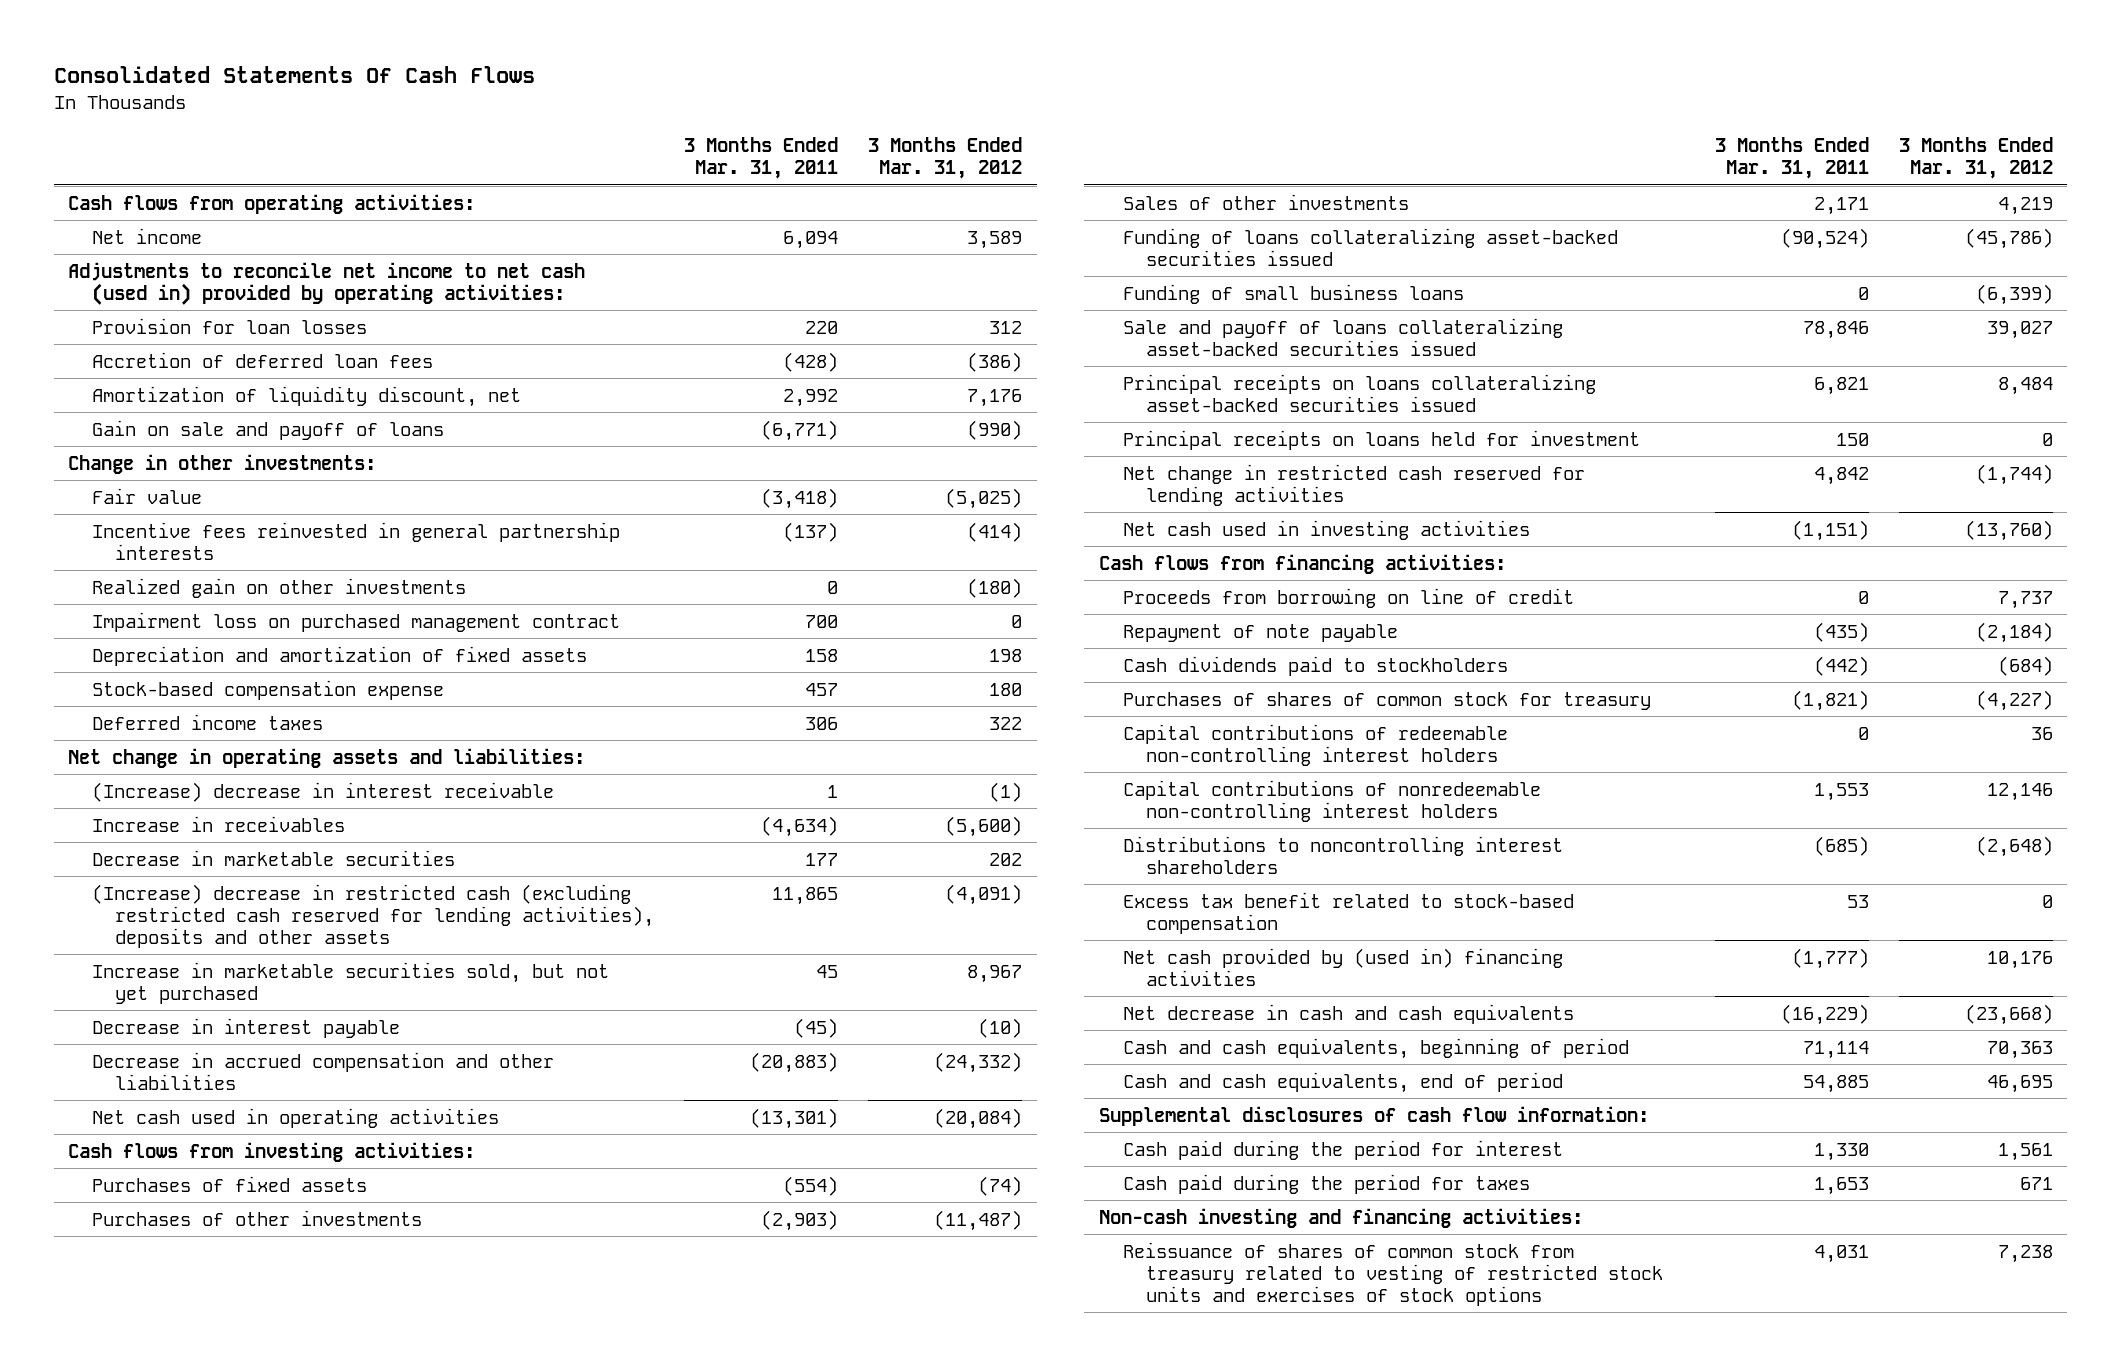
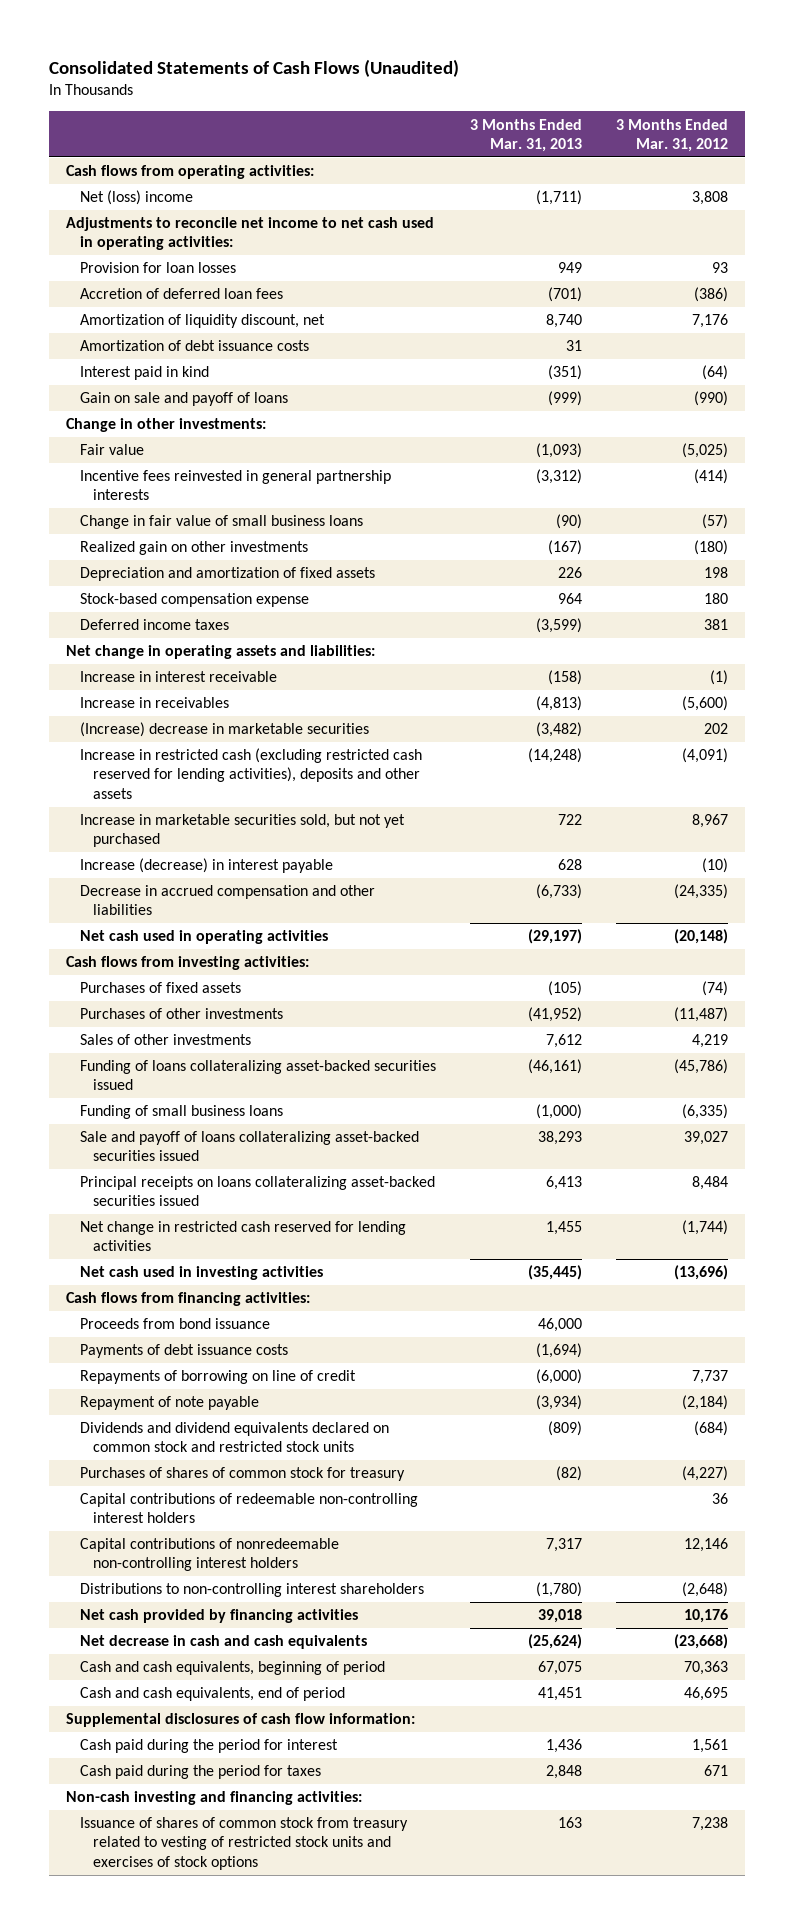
[53,66,535,84] Consolidated Statements Of Cash Flows -> [48,58,459,77] Consolidated Statements of Cash Flows (Unaudited)
[683,137,838,180] 3 Months Ended Mar. 31, 2011 -> none
none -> [469,118,582,152] 3 Months Ended Mar. 31, 2013
[91,227,202,244] Net income -> [79,190,193,206] Net (loss) income
[966,230,1022,249] 3,589 -> [691,191,728,206] 3,808
[68,261,586,305] Adjustments to reconcile net income to net cash (used in) provided by operating activities: -> [65,217,434,251] Adjustments to reconcile net income to net cash used in operating activities:
[988,320,1022,334] 312 -> [711,262,728,274] 93
none -> [79,340,309,352] Amortization of debt issuance costs
none -> [79,366,209,381] Interest paid in kind
none -> [79,515,363,530] Change in fair value of small business loans
[91,611,620,632] Impairment loss on purchased management contract -> none
[988,716,1022,730] 322 -> [703,619,728,631] 381
[91,781,554,802] (Increase) decrease in interest receivable -> [79,671,277,683] Increase in interest receivable
[91,849,455,866] Decrease in marketable securities -> [79,722,369,738] (Increase) decrease in marketable securities
[91,883,655,949] (Increase) decrease in restricted cash (excluding restricted cash reserved for lending activities), deposits and other assets -> [79,748,422,799] Increase in restricted cash (excluding restricted cash reserved for lending activities), deposits and other assets
[91,1017,400,1038] Decrease in interest payable -> [79,858,333,874] Increase (decrease) in interest payable
[933,1051,1022,1073] (24,332) -> [673,884,728,900] (24,335)
[933,1107,1022,1129] (20,084) -> [673,929,728,945] (20,148)
[1975,283,2053,305] (6,399) -> [681,1104,728,1120] (6,335)
[1122,429,1640,450] Principal receipts on loans held for investment -> none
[1964,519,2053,541] (13,760) -> [673,1265,728,1281] (13,696)
none -> [79,1318,270,1330] Proceeds from bond issuance
none -> [79,1344,288,1359] Payments of debt issuance costs
[1122,587,1574,608] Proceeds from borrowing on line of credit -> [79,1370,356,1385] Repayments of borrowing on line of credit
[1122,655,1508,676] Cash dividends paid to stockholders -> [79,1422,389,1453] Dividends and dividend equivalents declared on common stock and restricted stock units
[1122,891,1574,934] Excess tax benefit related to stock-based compensation -> none
[1122,835,1563,874] Distributions to noncontrolling interest shareholders -> [79,1583,424,1598] Distributions to non-controlling interest shareholders
[1122,947,1563,986] Net cash provided by (used in) financing activities -> [79,1609,358,1624] Net cash provided by financing activities
[1122,1241,1664,1307] Reissuance of shares of common stock from treasury related to vesting of restricted stock units and exercises of stock options -> [79,1817,408,1870] Issuance of shares of common stock from treasury related to vesting of restricted stock units and exercises of stock options

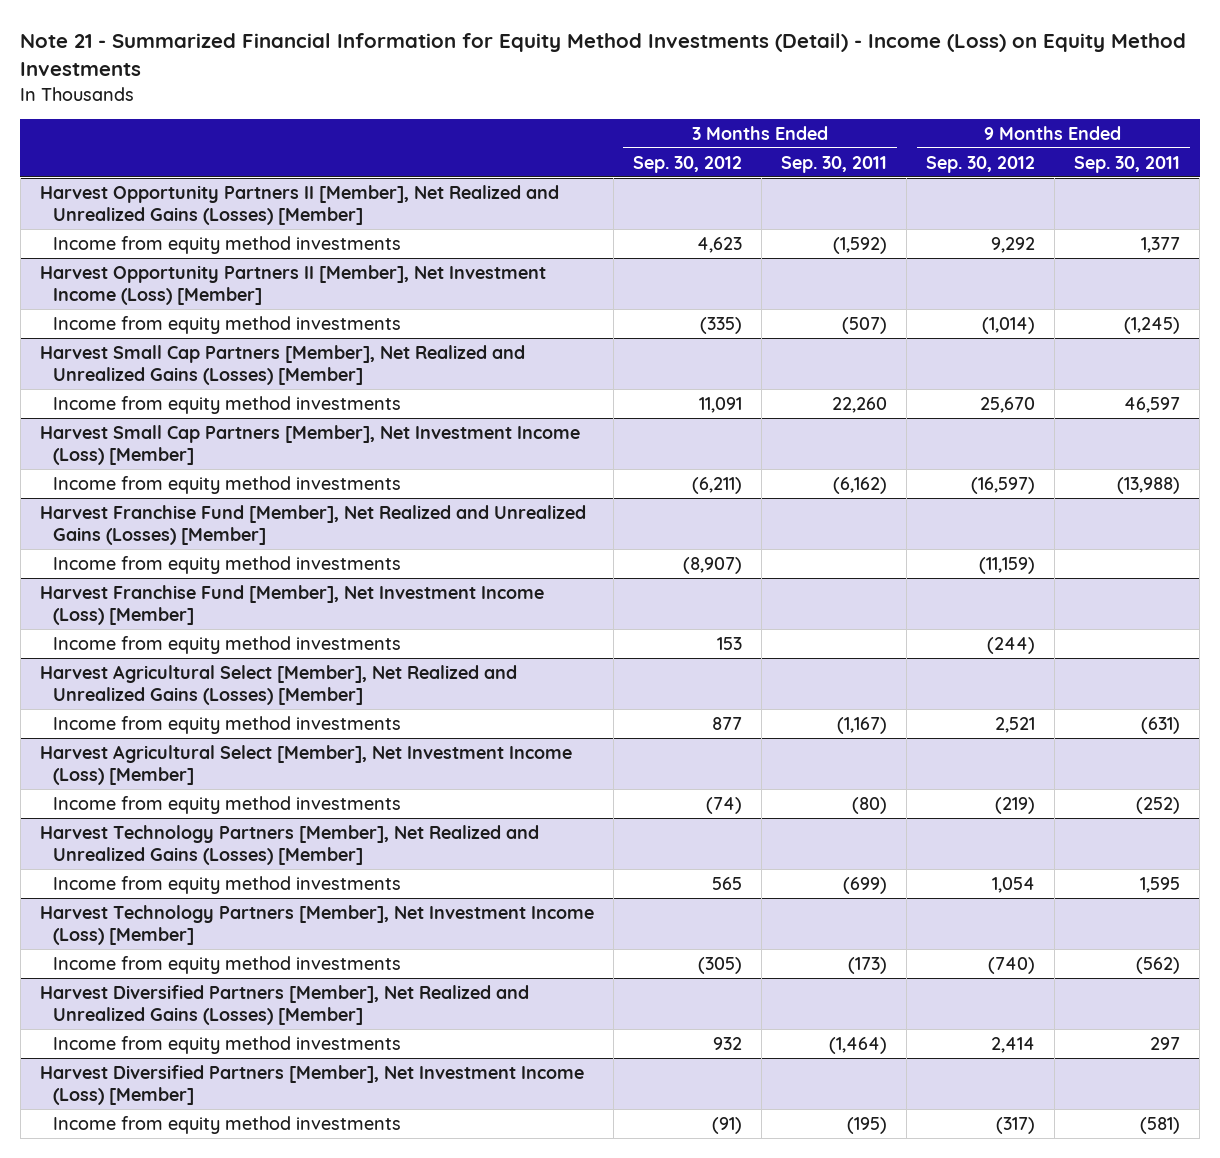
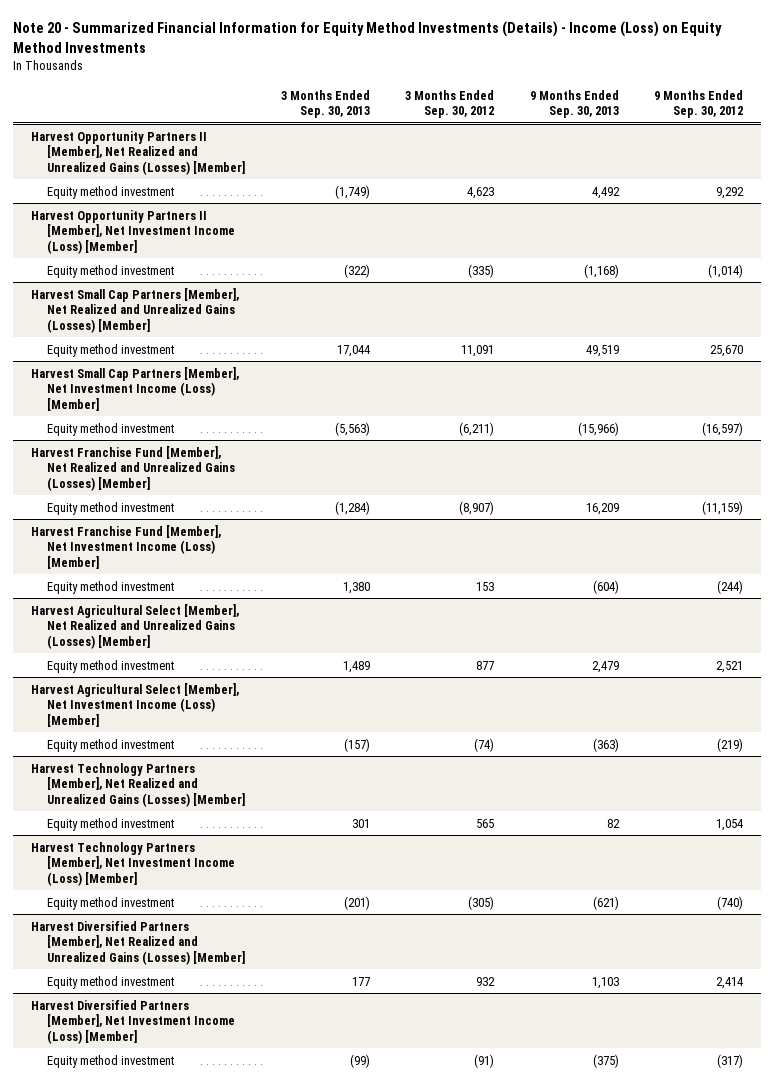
[20,33,1187,77] Note 21 - Summarized Financial Information for Equity Method Investments (Detail) - Income (Loss) on Equity Method Investments -> [13,21,723,53] Note 20 - Summarized Financial Information for Equity Method Investments (Details) - Income (Loss) on Equity Method Investments
[781,155,888,173] Sep. 30, 2011 -> none
[1074,155,1181,173] Sep. 30, 2011 -> none
none -> [280,89,370,119] 3 Months Ended Sep. 30, 2013
none -> [529,89,619,119] 9 Months Ended Sep. 30, 2013
[53,235,402,254] Income from equity method investments -> [47,185,175,199] Equity method investment
[53,315,402,334] Income from equity method investments -> [47,264,175,278] Equity method investment
[53,395,402,414] Income from equity method investments -> [47,343,175,357] Equity method investment
[53,475,402,494] Income from equity method investments -> [47,422,175,436] Equity method investment
[53,555,402,574] Income from equity method investments -> [47,501,175,515] Equity method investment
[53,635,402,654] Income from equity method investments -> [47,580,175,594] Equity method investment
[53,715,402,734] Income from equity method investments -> [47,659,175,673] Equity method investment
[53,795,402,814] Income from equity method investments -> [47,738,175,752] Equity method investment
[53,875,402,894] Income from equity method investments -> [47,817,175,831] Equity method investment
[53,955,402,974] Income from equity method investments -> [47,896,175,910] Equity method investment
[53,1035,402,1054] Income from equity method investments -> [47,975,175,989] Equity method investment
[53,1115,402,1134] Income from equity method investments -> [47,1054,175,1068] Equity method investment

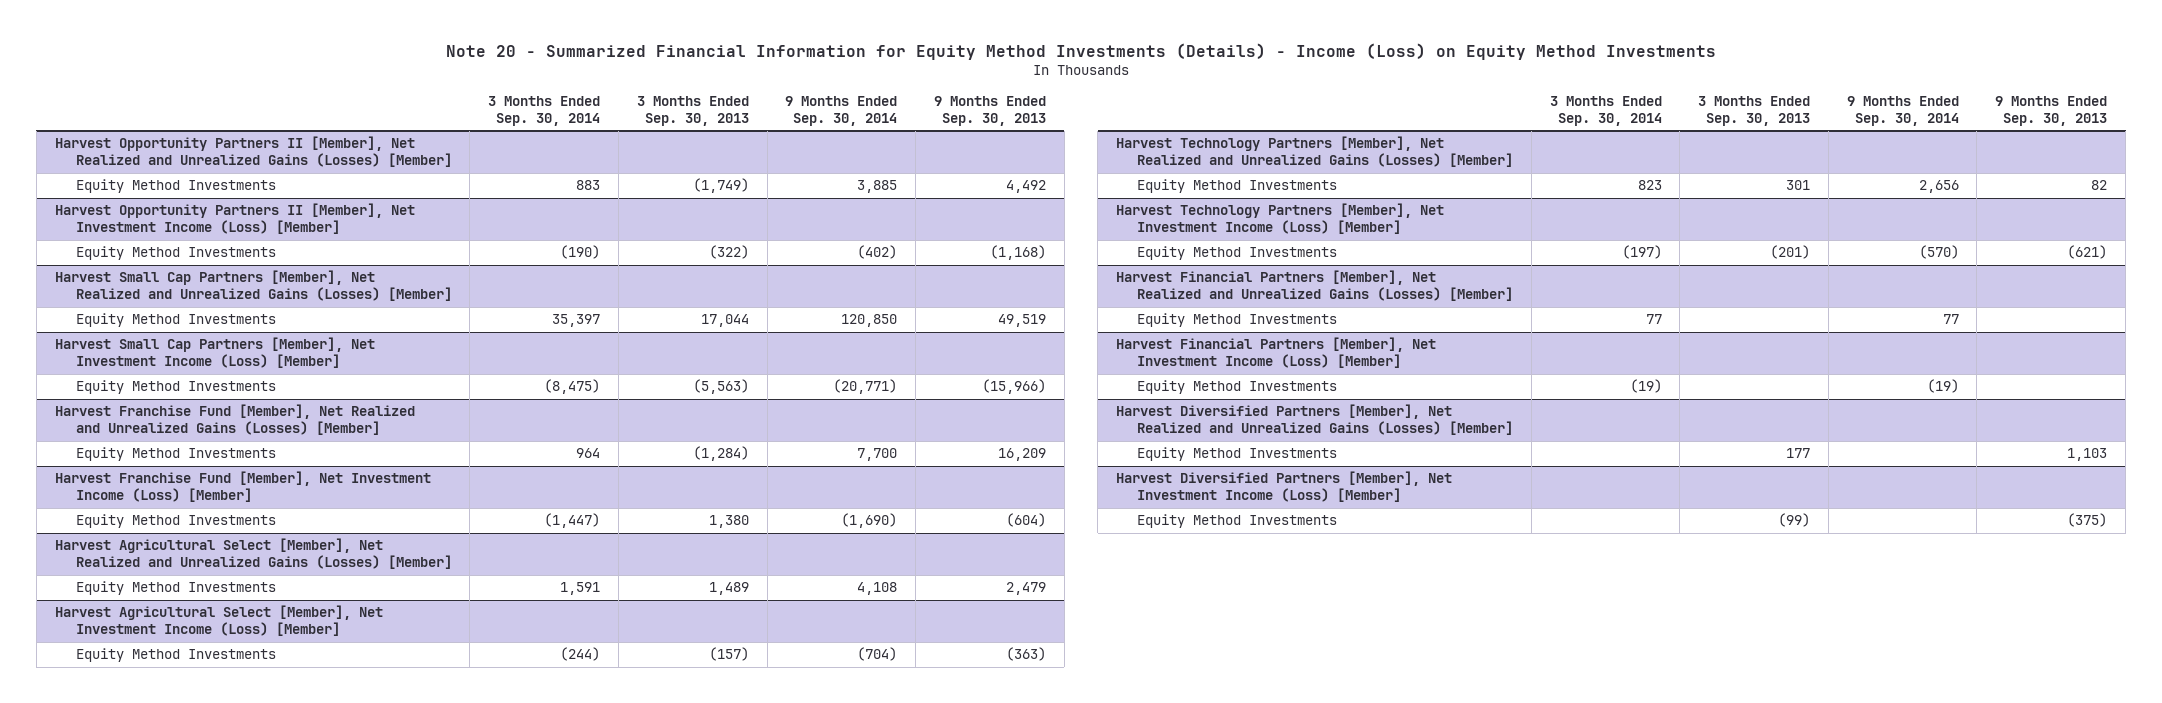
[405,89,495,119] 3 Months Ended Sep. 30, 2012 -> none
[654,89,744,119] 9 Months Ended Sep. 30, 2012 -> none
none -> [488,96,601,126] 3 Months Ended Sep. 30, 2014
none -> [785,96,898,126] 9 Months Ended Sep. 30, 2014
[47,185,175,199] Equity method investment -> [75,179,276,194] Equity Method Investments
[47,264,175,278] Equity method investment -> [75,246,276,261] Equity Method Investments
[47,343,175,357] Equity method investment -> [75,313,276,328] Equity Method Investments
[47,422,175,436] Equity method investment -> [75,380,276,395] Equity Method Investments
[47,501,175,515] Equity method investment -> [75,447,276,462] Equity Method Investments
[47,580,175,594] Equity method investment -> [75,514,276,529] Equity Method Investments
[47,659,175,673] Equity method investment -> [75,581,276,596] Equity Method Investments
[47,738,175,752] Equity method investment -> [75,648,276,663] Equity Method Investments
[47,817,175,831] Equity method investment -> [1136,179,1337,194] Equity Method Investments
[47,896,175,910] Equity method investment -> [1136,246,1337,261] Equity Method Investments
none -> [1116,270,1513,302] Harvest Financial Partners [Member], Net Realized and Unrealized Gains (Losses) [Member]
none -> [1136,313,1337,328] Equity Method Investments
none -> [1116,337,1437,369] Harvest Financial Partners [Member], Net Investment Income (Loss) [Member]
none -> [1136,380,1337,395] Equity Method Investments
[47,975,175,989] Equity method investment -> [1136,447,1337,462] Equity Method Investments
[47,1054,175,1068] Equity method investment -> [1136,514,1337,529] Equity Method Investments

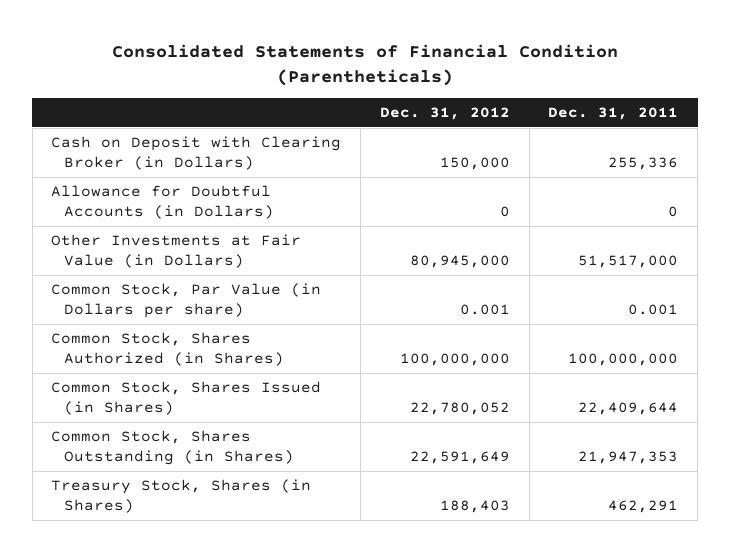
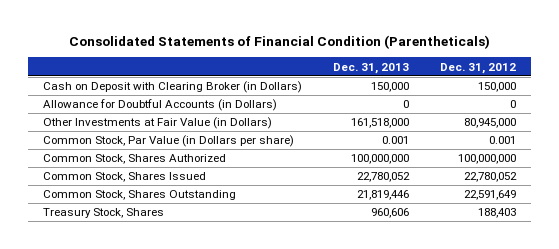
[548,106,679,120] Dec. 31, 2011 -> none
none -> [333,62,410,74] Dec. 31, 2013
[51,332,284,367] Common Stock, Shares Authorized (in Shares) -> [43,154,227,165] Common Stock, Shares Authorized
[51,381,322,416] Common Stock, Shares Issued (in Shares) -> [43,172,207,183] Common Stock, Shares Issued
[51,430,294,466] Common Stock, Shares Outstanding (in Shares) -> [43,190,237,201] Common Stock, Shares Outstanding
[51,479,312,514] Treasury Stock, Shares (in Shares) -> [43,208,165,219] Treasury Stock, Shares

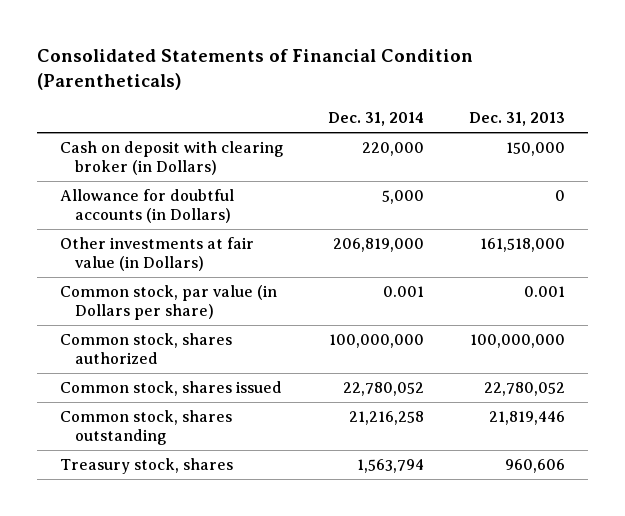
[439,62,516,74] Dec. 31, 2012 -> none
none -> [328,112,425,127] Dec. 31, 2014
[43,81,303,94] Cash on Deposit with Clearing Broker (in Dollars) -> [59,141,284,175] Cash on deposit with clearing broker (in Dollars)
[43,99,278,112] Allowance for Doubtful Accounts (in Dollars) -> [59,189,234,223] Allowance for doubtful accounts (in Dollars)
[43,117,273,130] Other Investments at Fair Value (in Dollars) -> [59,237,254,271] Other investments at fair value (in Dollars)
[43,135,295,148] Common Stock, Par Value (in Dollars per share) -> [59,285,277,320] Common stock, par value (in Dollars per share)
[43,154,227,165] Common Stock, Shares Authorized -> [59,333,232,364] Common stock, shares authorized
[43,172,207,183] Common Stock, Shares Issued -> [59,381,282,397] Common stock, shares issued
[43,190,237,201] Common Stock, Shares Outstanding -> [59,410,232,445] Common stock, shares outstanding
[43,208,165,219] Treasury Stock, Shares -> [59,458,233,475] Treasury stock, shares

